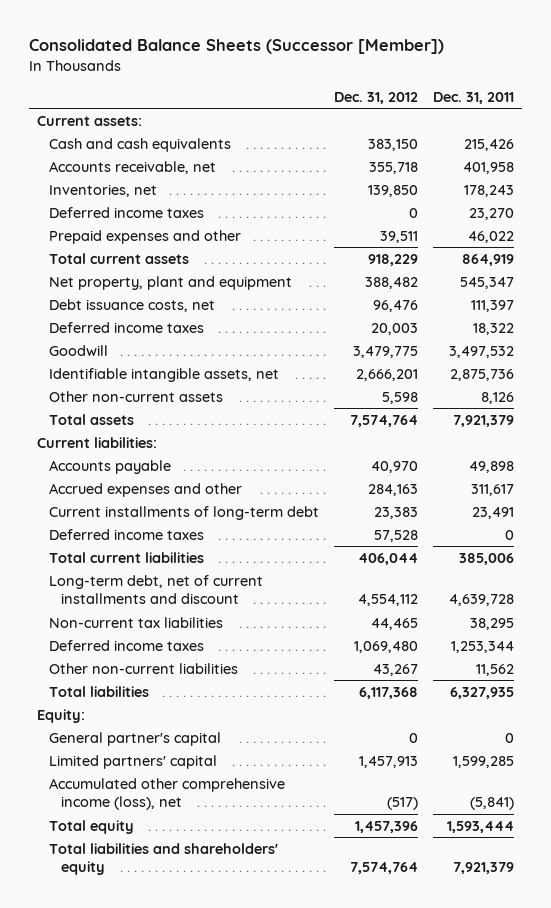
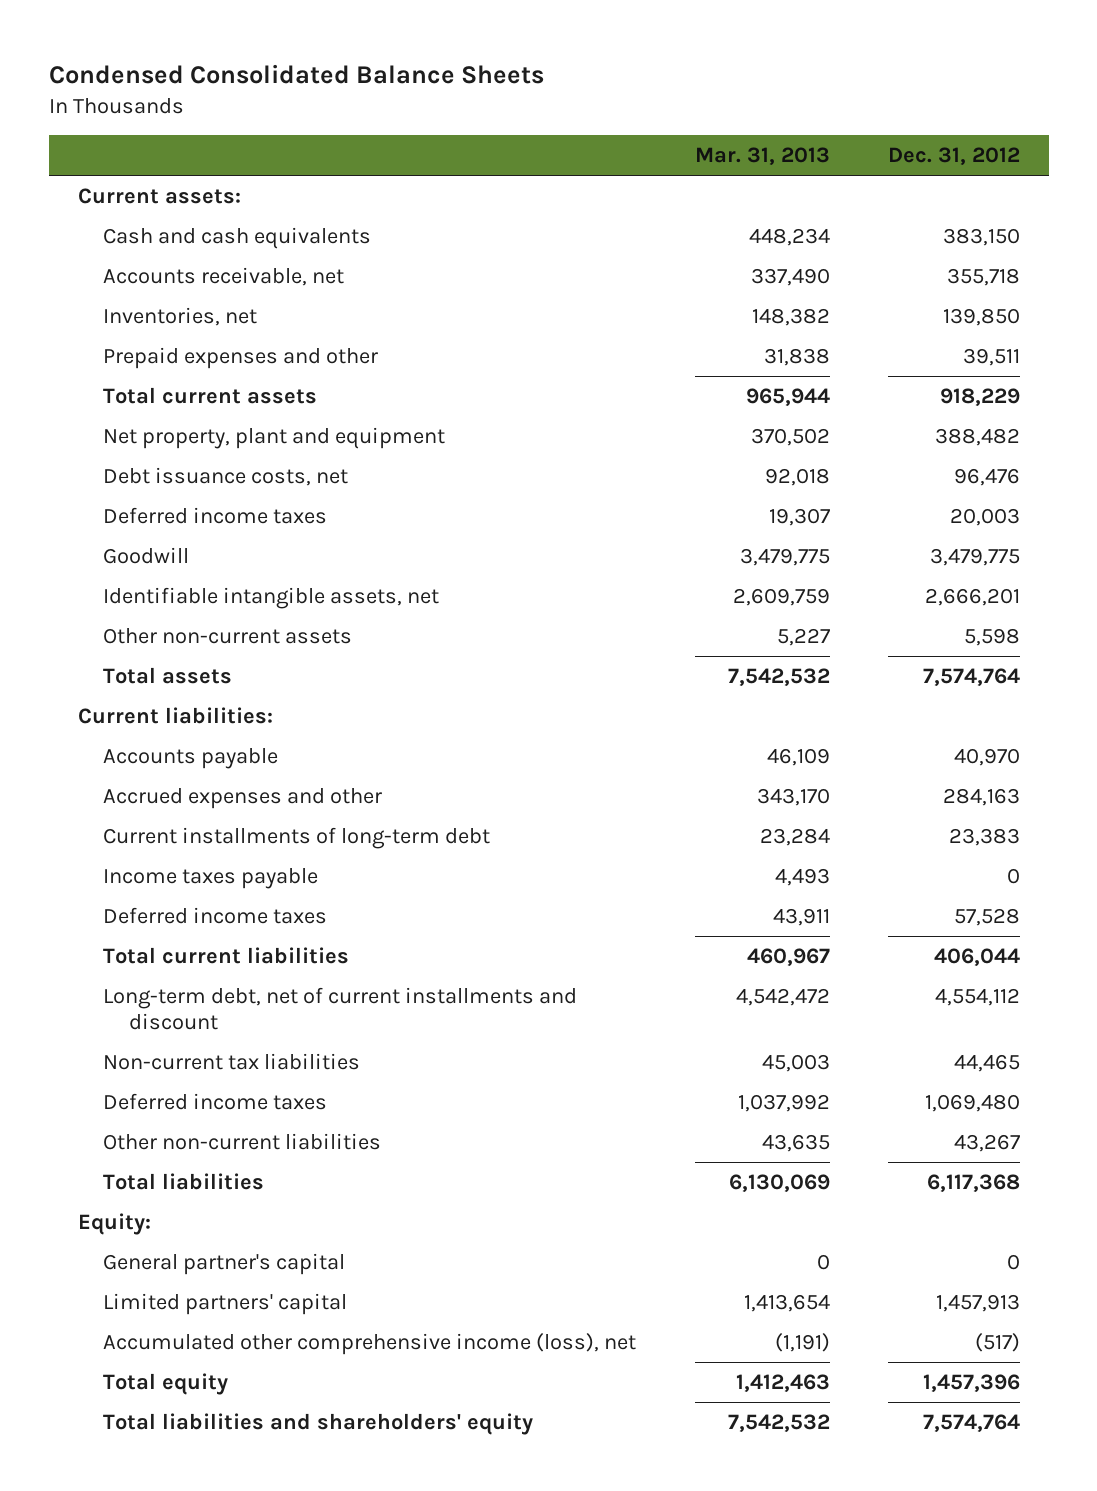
[29,39,445,55] Consolidated Balance Sheets (Successor [Member]) -> [48,64,544,85] Condensed Consolidated Balance Sheets
[433,91,515,104] Dec. 31, 2011 -> none
none -> [694,147,830,166] Mar. 31, 2013
[48,206,204,218] Deferred income taxes -> none
none -> [103,867,319,889] Income taxes payable

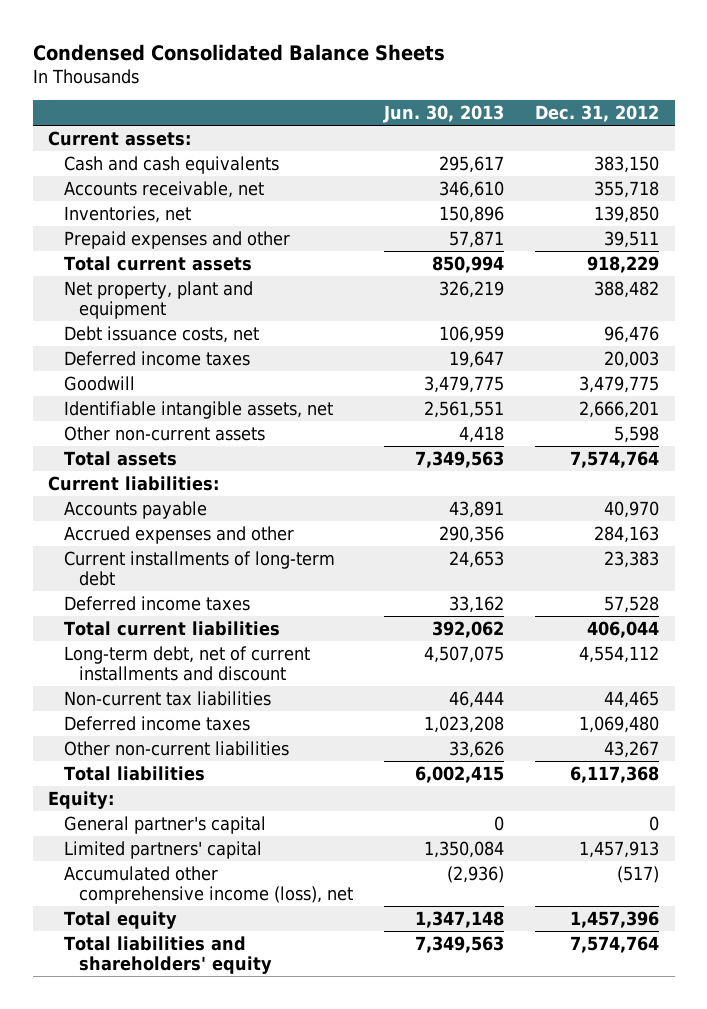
[694,147,830,166] Mar. 31, 2013 -> none
none -> [382,105,504,124] Jun. 30, 2013
[103,867,319,889] Income taxes payable -> none

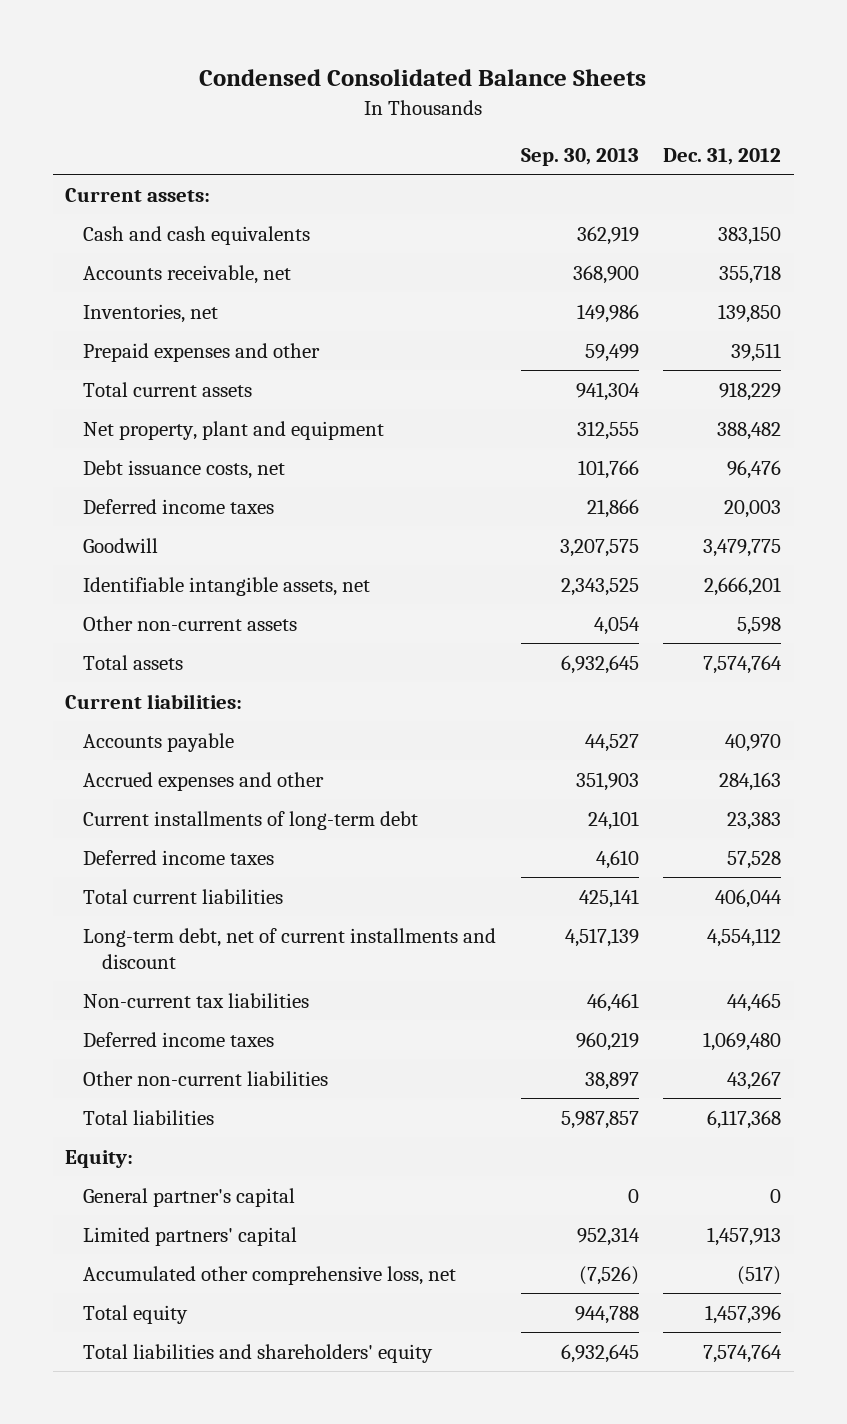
[382,105,504,124] Jun. 30, 2013 -> none
none -> [520,148,639,167] Sep. 30, 2013
[63,865,353,904] Accumulated other comprehensive income (loss), net -> [83,1265,457,1285] Accumulated other comprehensive loss, net

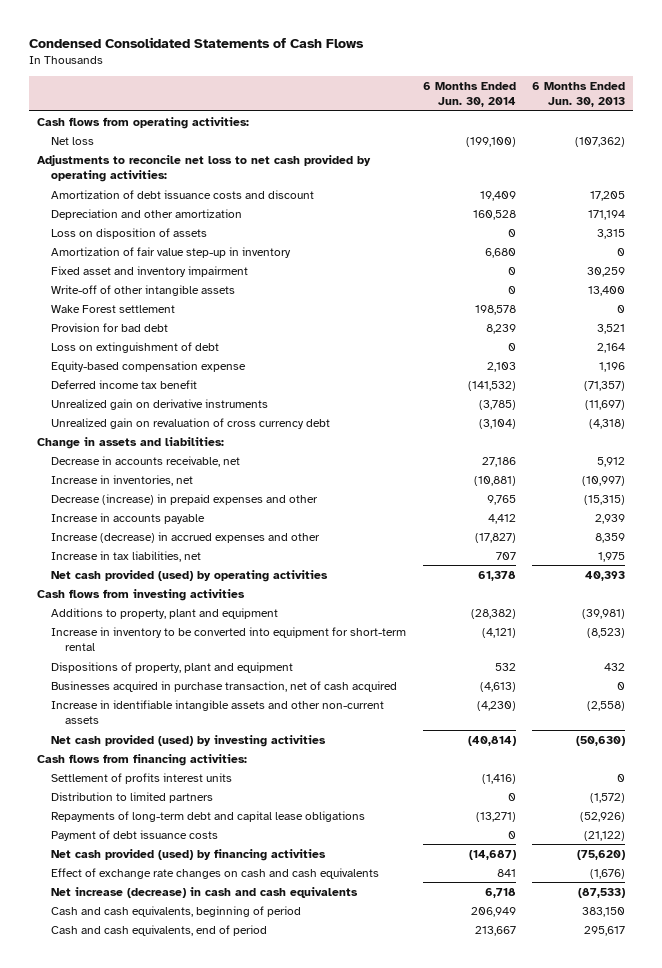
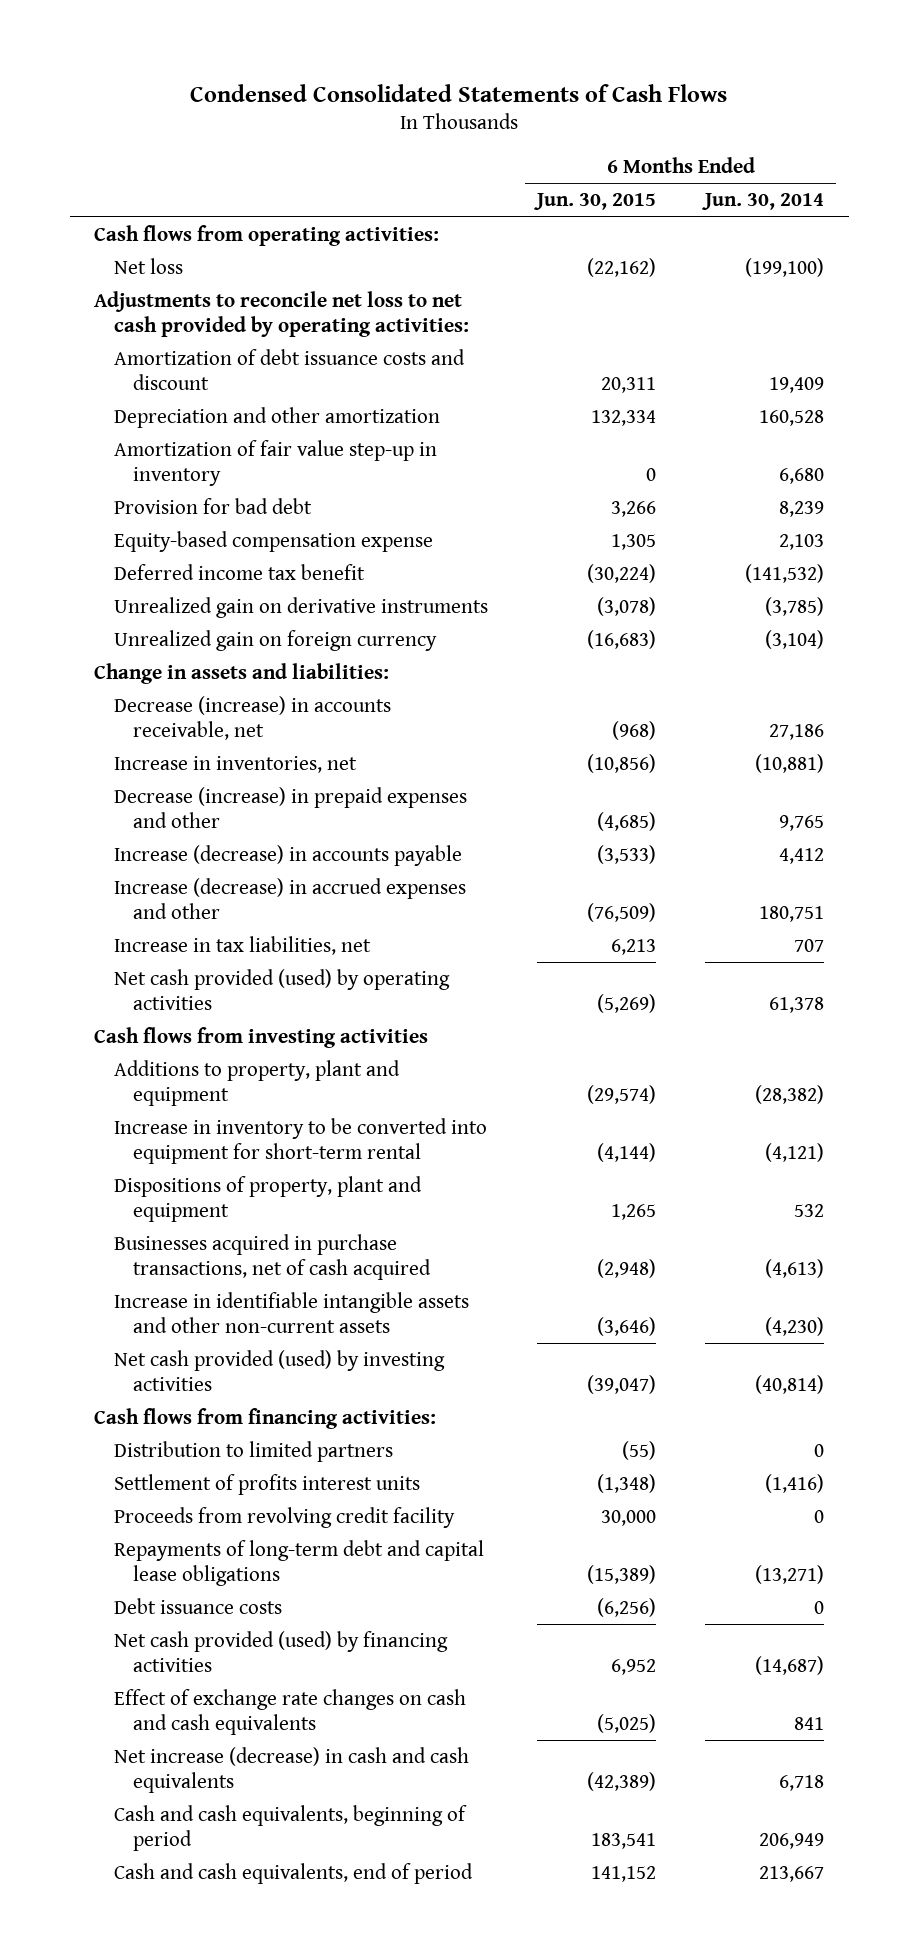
[532,82,626,108] 6 Months Ended Jun. 30, 2013 -> none
none -> [533,193,656,211] Jun. 30, 2015
[51,227,208,239] Loss on disposition of assets -> none
[51,265,249,277] Fixed asset and inventory impairment -> none
[51,284,236,296] Write-off of other intangible assets -> none
[51,304,176,313] Wake Forest settlement -> none
[51,341,220,353] Loss on extinguishment of debt -> none
[51,417,331,429] Unrealized gain on revaluation of cross currency debt -> [113,630,437,652] Unrealized gain on foreign currency
[51,455,241,467] Decrease in accounts receivable, net -> [113,696,391,740] Decrease (increase) in accounts receivable, net
[51,512,206,524] Increase in accounts payable -> [113,845,462,867] Increase (decrease) in accounts payable
[474,532,516,543] (17,827) -> [759,905,825,922] 180,751
[51,680,398,692] Businesses acquired in purchase transaction, net of cash acquired -> [113,1234,431,1280] Businesses acquired in purchase transactions, net of cash acquired
[51,772,233,784] Settlement of profits interest units -> [113,1474,420,1496] Settlement of profits interest units
none -> [113,1507,455,1529] Proceeds from revolving credit facility
[51,829,219,841] Payment of debt issuance costs -> [113,1598,282,1615] Debt issuance costs

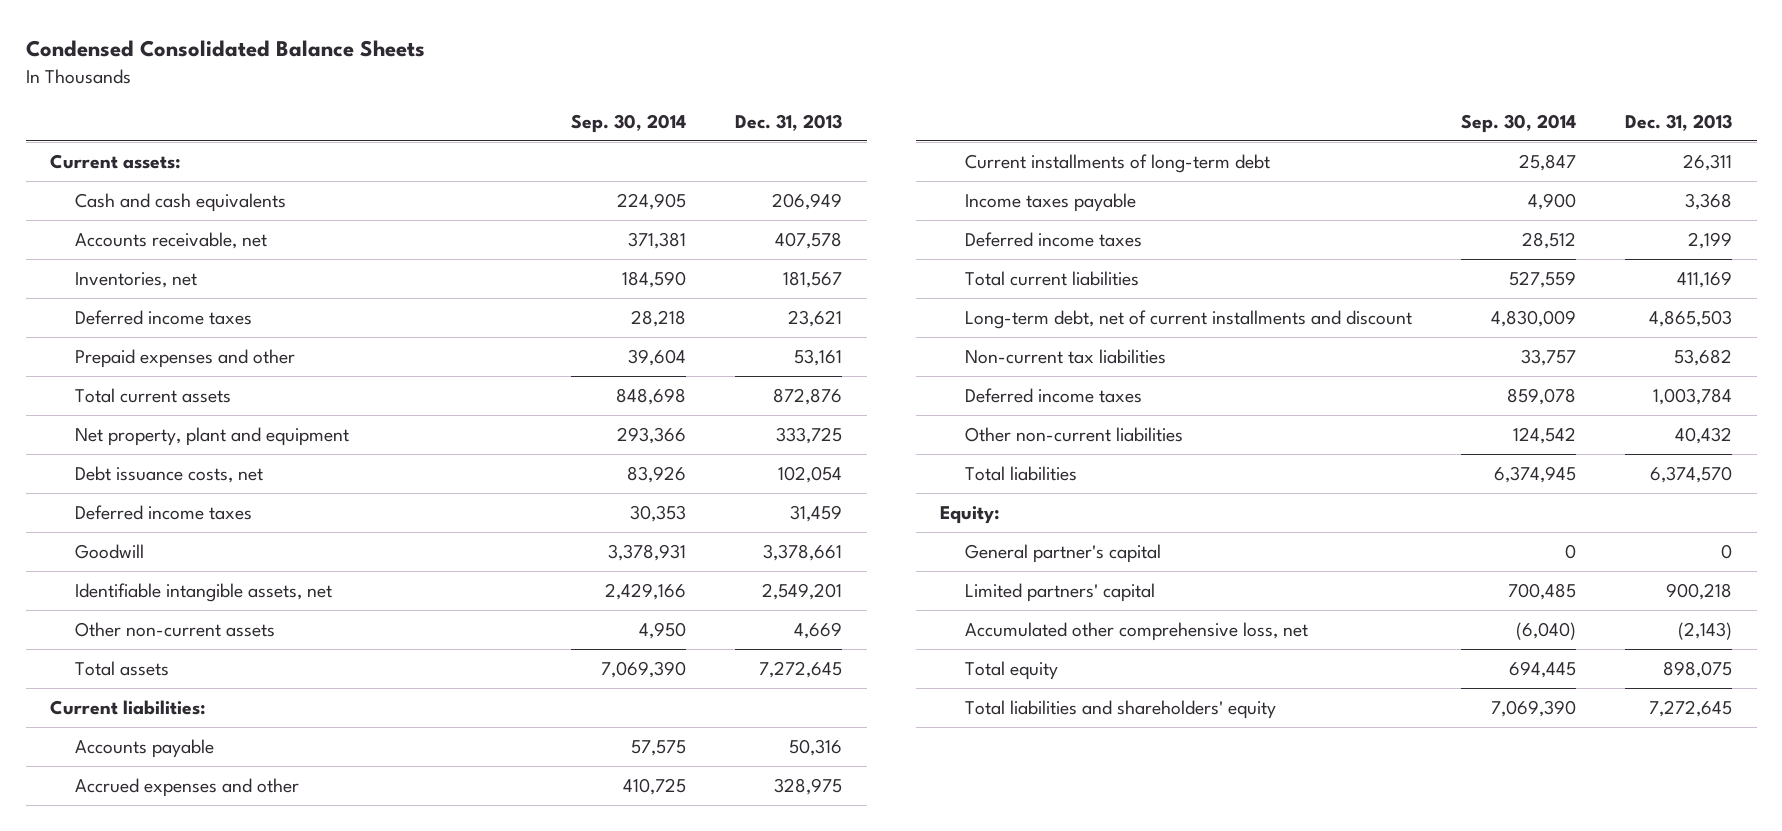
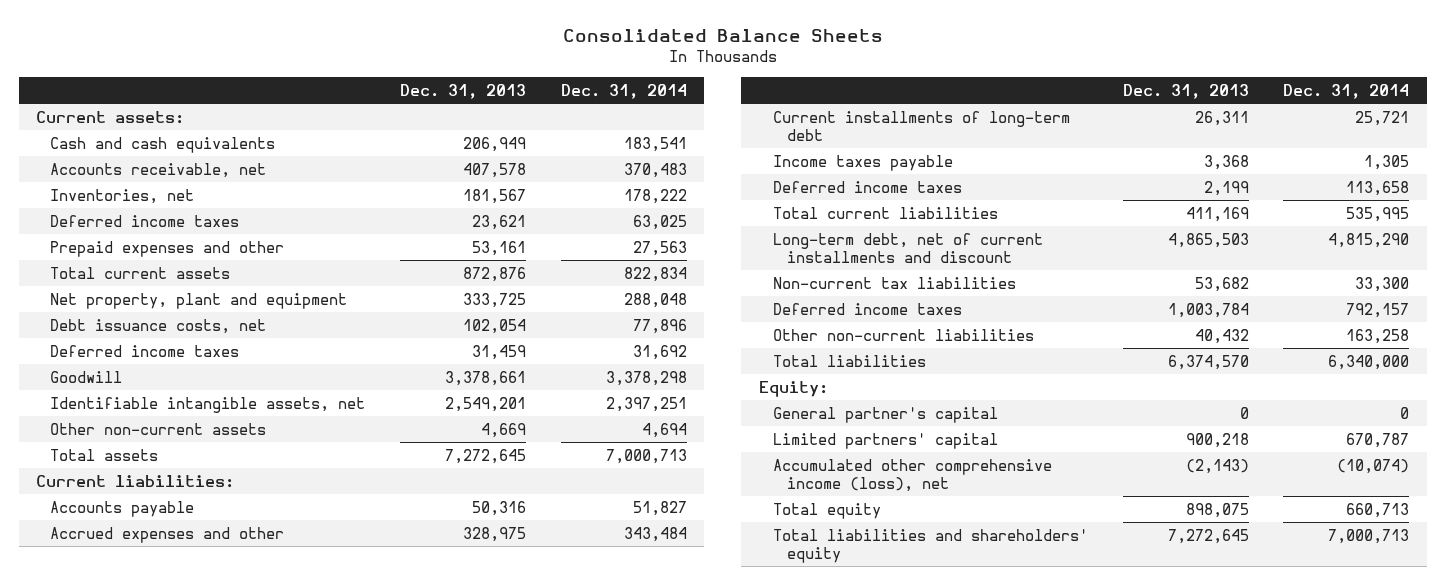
[25,40,425,58] Condensed Consolidated Balance Sheets -> [562,29,883,43] Consolidated Balance Sheets
[570,114,686,134] Sep. 30, 2014 -> none
none -> [560,83,687,99] Dec. 31, 2014
[964,621,1308,641] Accumulated other comprehensive loss, net -> [772,458,1052,492] Accumulated other comprehensive income (loss), net

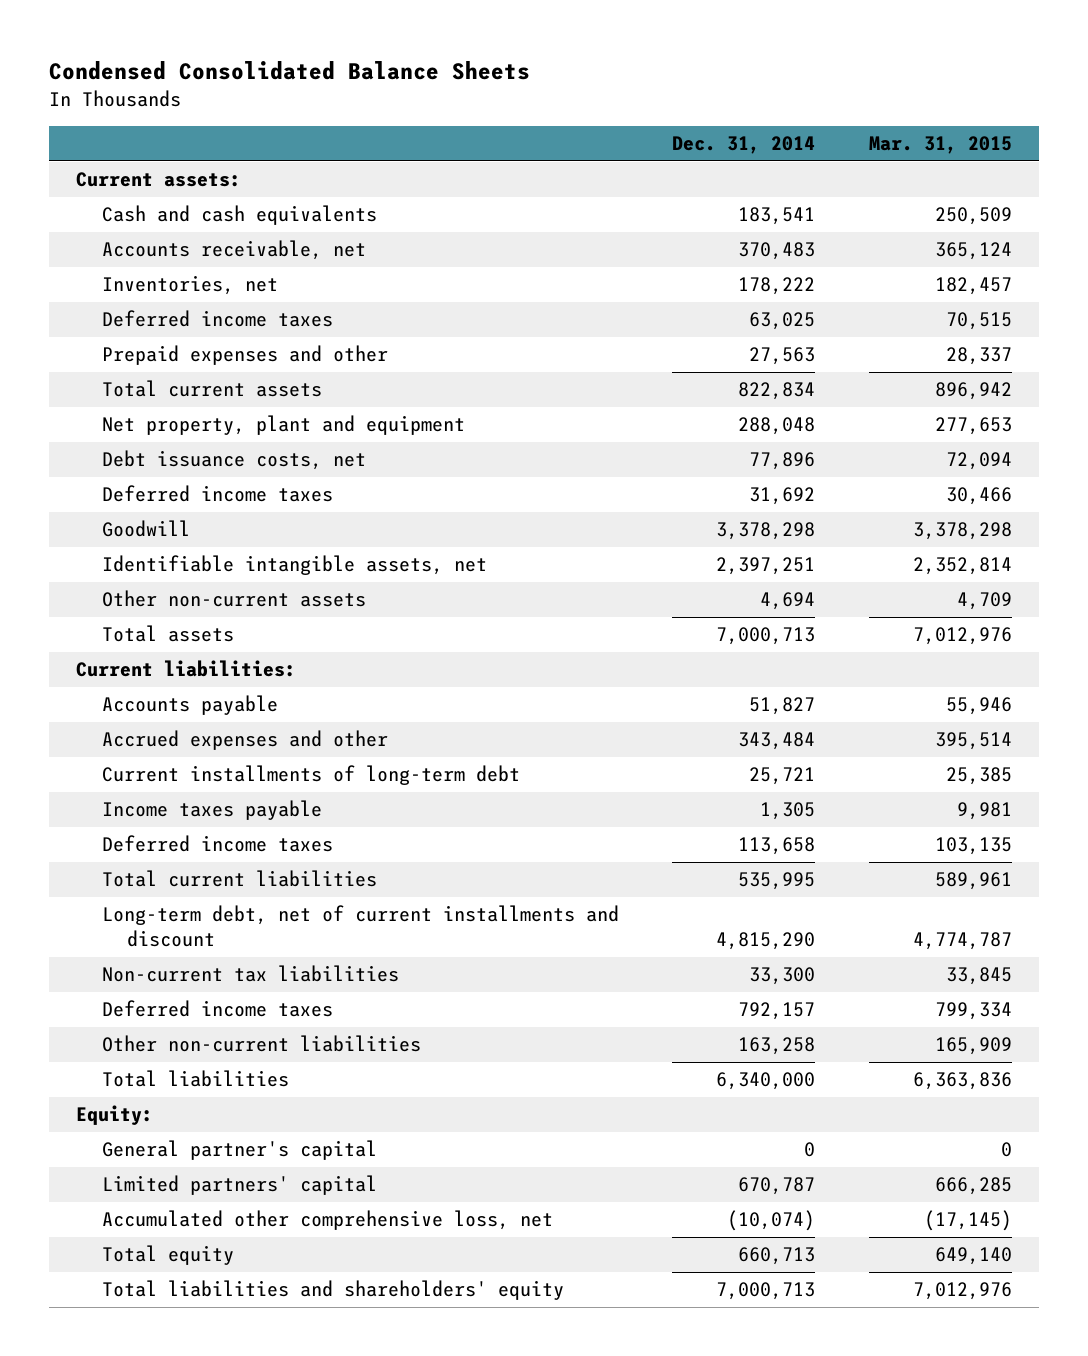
[562,29,883,43] Consolidated Balance Sheets -> [48,61,530,81] Condensed Consolidated Balance Sheets
[400,83,527,99] Dec. 31, 2013 -> none
none -> [869,136,1013,155] Mar. 31, 2015
[772,458,1052,492] Accumulated other comprehensive income (loss), net -> [101,1210,553,1231] Accumulated other comprehensive loss, net

